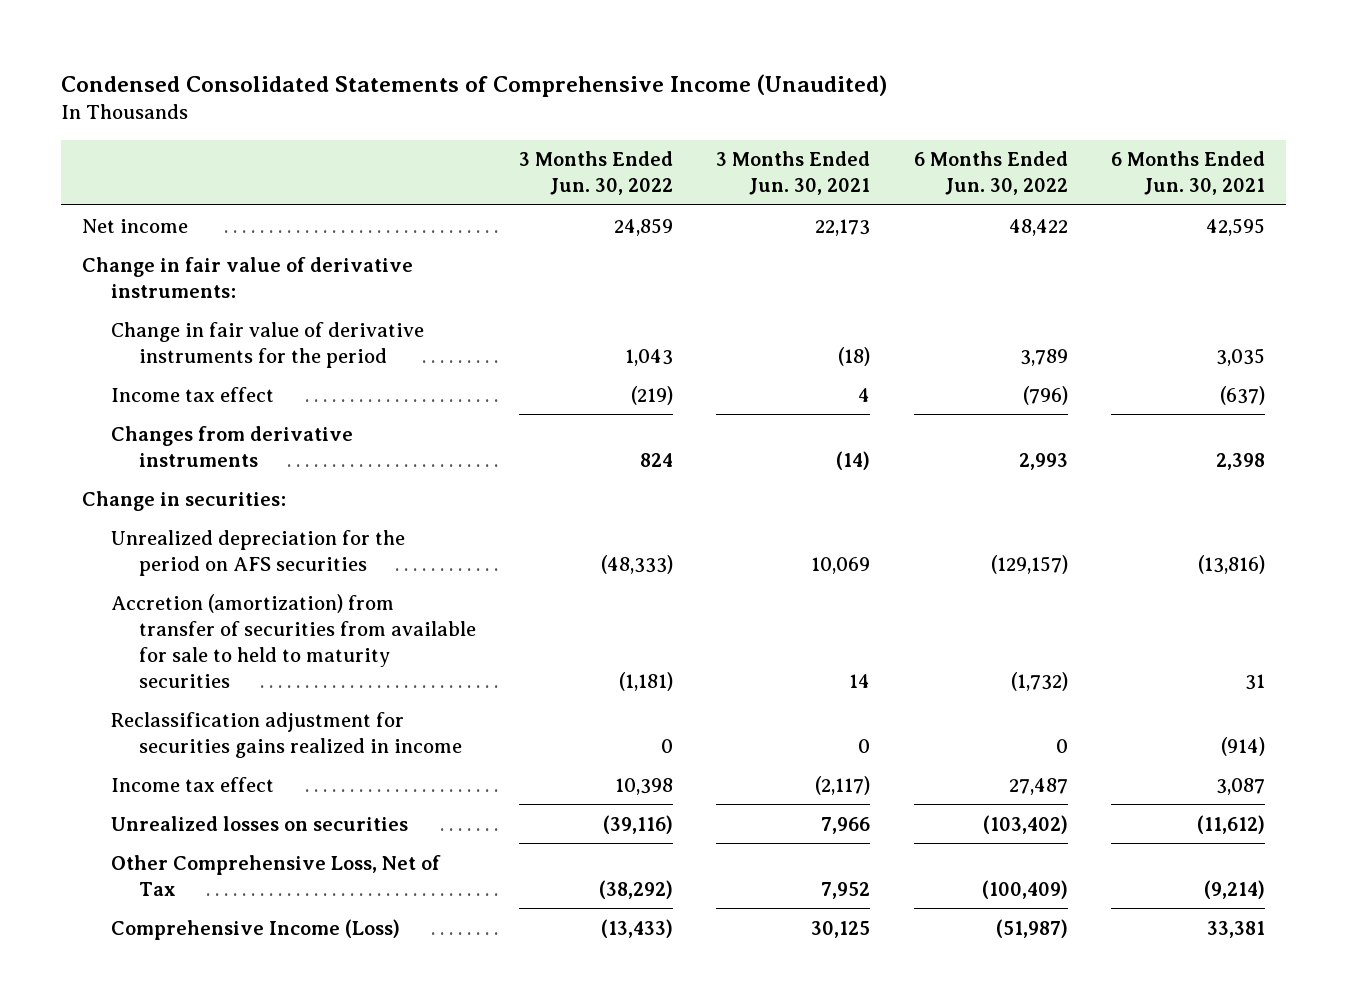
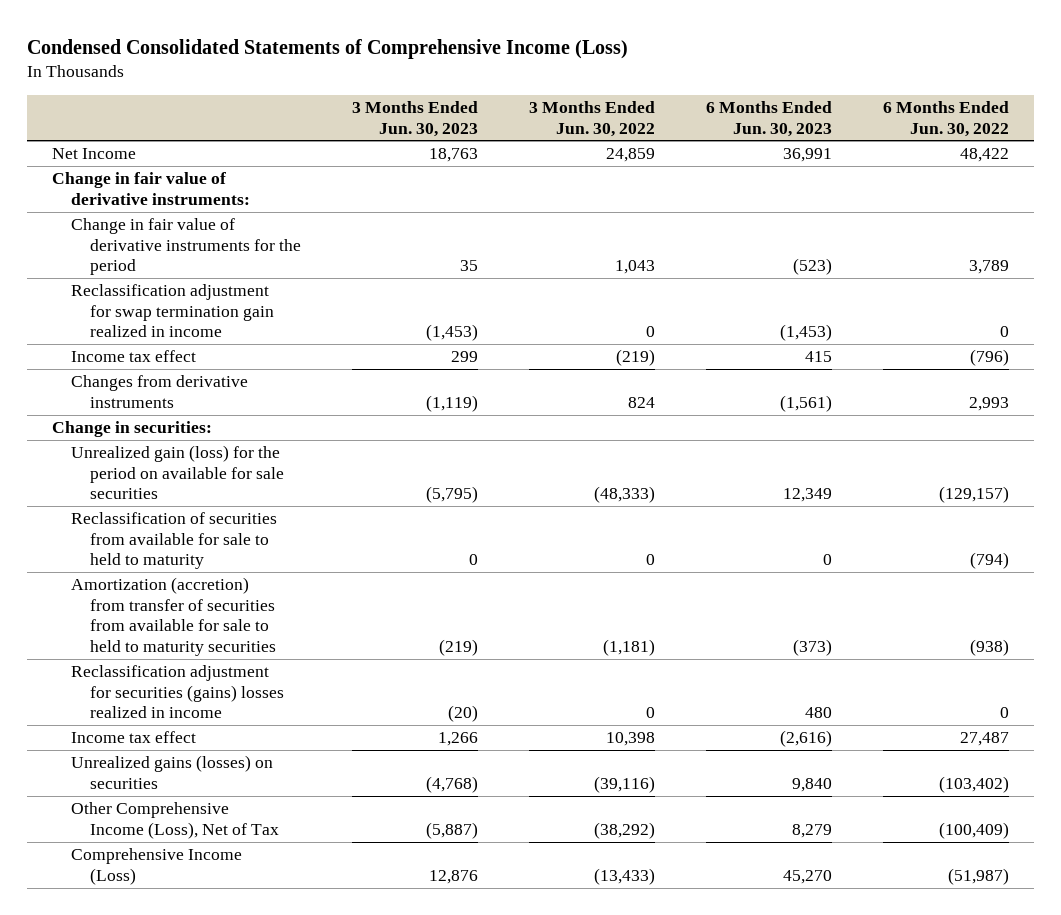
[60,74,887,98] Condensed Consolidated Statements of Comprehensive Income (Unaudited) -> [26,38,628,59] Condensed Consolidated Statements of Comprehensive Income (Loss)
[716,151,871,196] 3 Months Ended Jun. 30, 2021 -> none
[1110,151,1265,196] 6 Months Ended Jun. 30, 2021 -> none
none -> [352,100,479,137] 3 Months Ended Jun. 30, 2023
none -> [706,100,833,137] 6 Months Ended Jun. 30, 2023
[82,218,189,233] Net income -> [52,148,137,160] Net Income
none -> [71,284,275,338] Reclassification adjustment for swap termination gain realized in income
[110,529,405,576] Unrealized depreciation for the period on AFS securities -> [71,445,285,500] Unrealized gain (loss) for the period on available for sale securities
none -> [71,512,278,570] Reclassification of securities from available for sale to held to maturity
[110,593,477,688] Accretion (amortization) from transfer of securities from available for sale to held to maturity securities -> [71,577,277,656] Amortization (accretion) from transfer of securities from available for sale to held to maturity securities
[1010,671,1068,691] (1,732) -> [969,638,1009,656] (938)
[110,711,463,758] Reclassification adjustment for securities gains realized in income -> [71,665,285,719] Reclassification adjustment for securities (gains) losses realized in income
[110,815,408,831] Unrealized losses on securities -> [71,755,274,789] Unrealized gains (losses) on securities
[110,854,441,896] Other Comprehensive Loss, Net of Tax -> [71,802,280,839] Other Comprehensive Income (Loss), Net of Tax

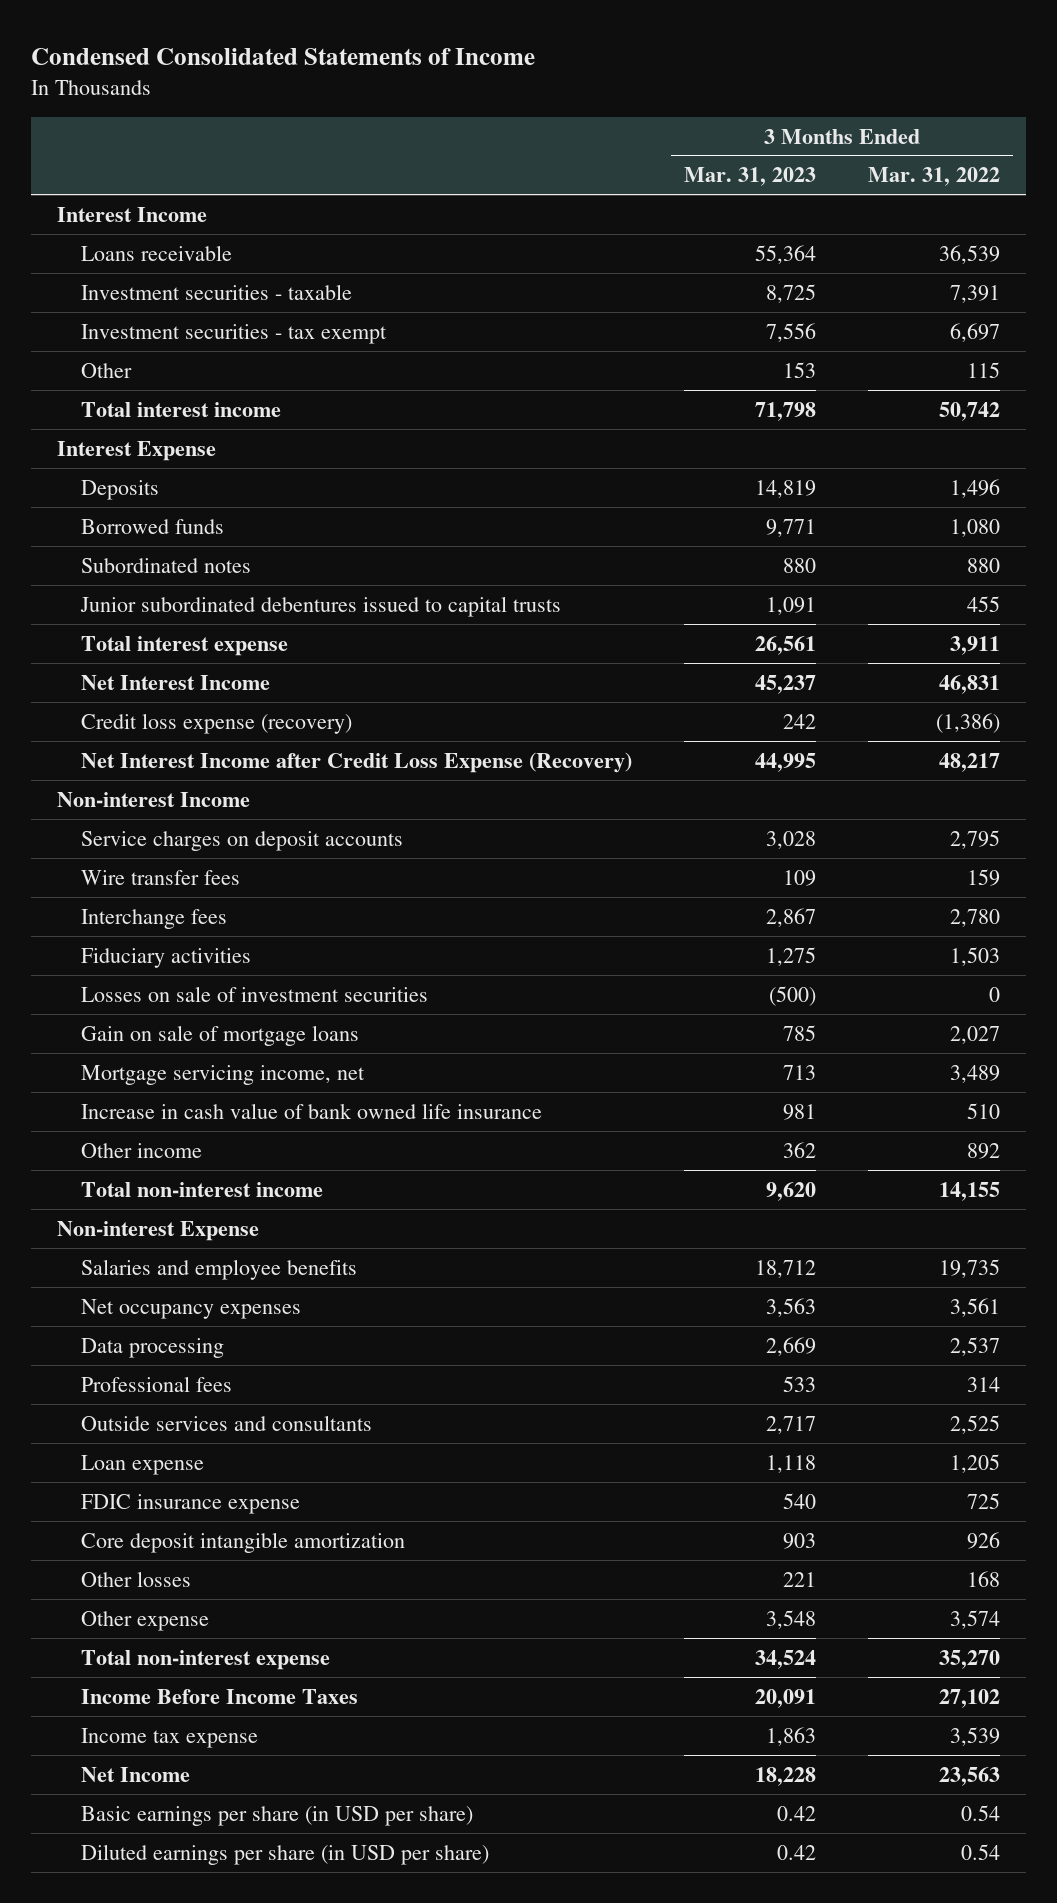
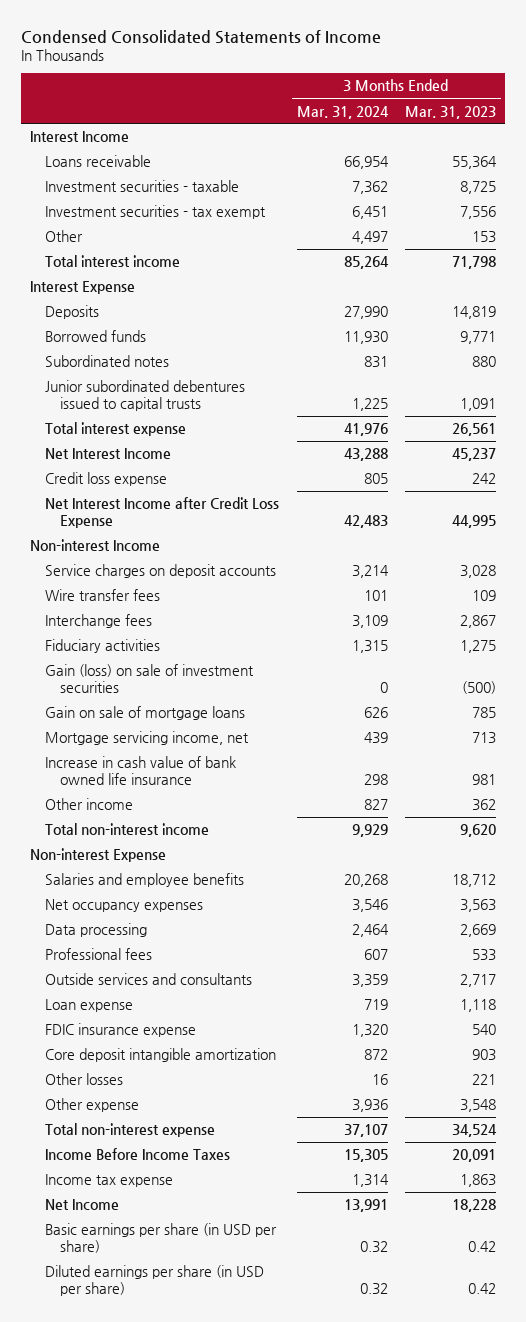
[868,167,1001,187] Mar. 31, 2022 -> none
none -> [296,105,389,119] Mar. 31, 2024
[81,712,353,734] Credit loss expense (recovery) -> [44,472,167,487] Credit loss expense
[81,751,633,773] Net Interest Income after Credit Loss Expense (Recovery) -> [44,497,279,529] Net Interest Income after Credit Loss Expense
[81,985,429,1002] Losses on sale of investment securities -> [44,664,254,694] Gain (loss) on sale of investment securities

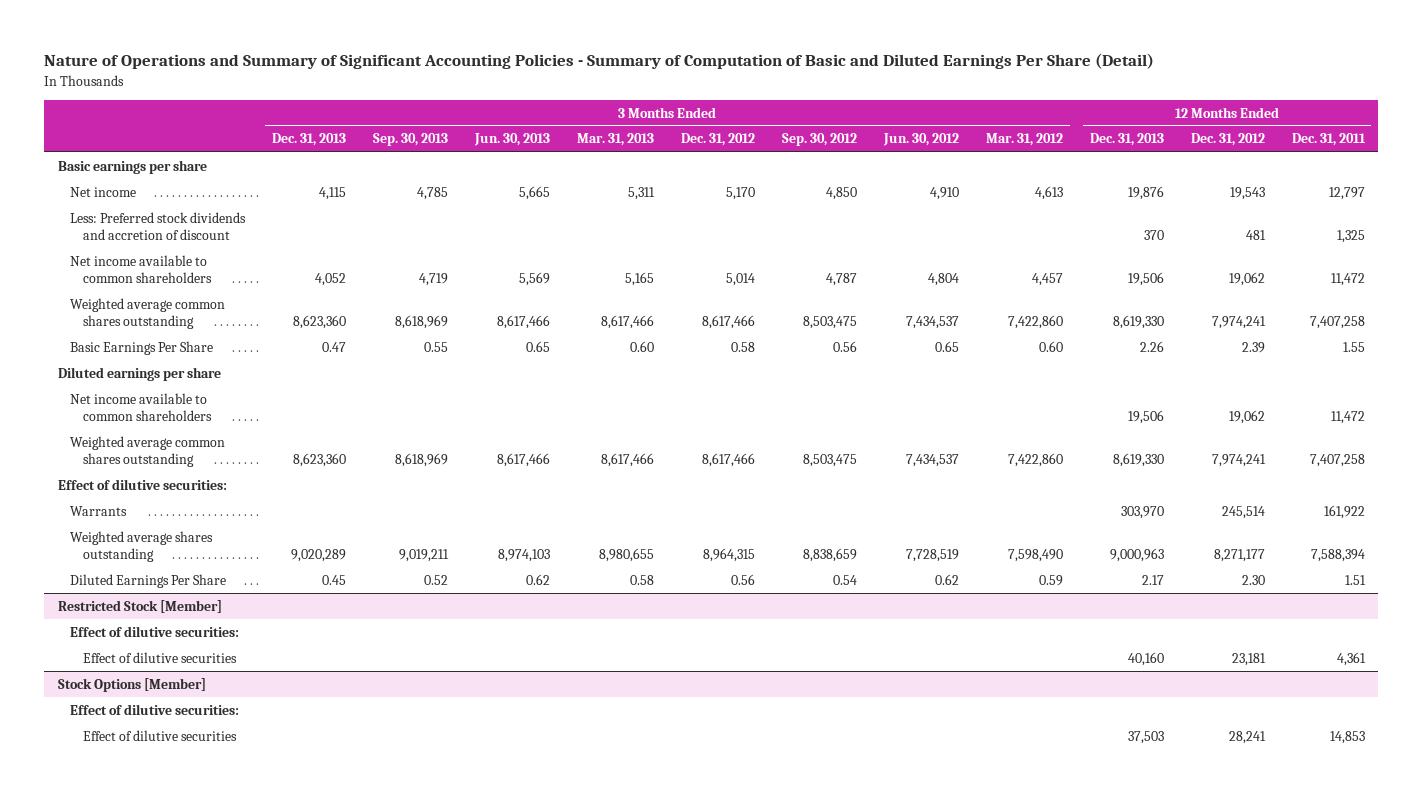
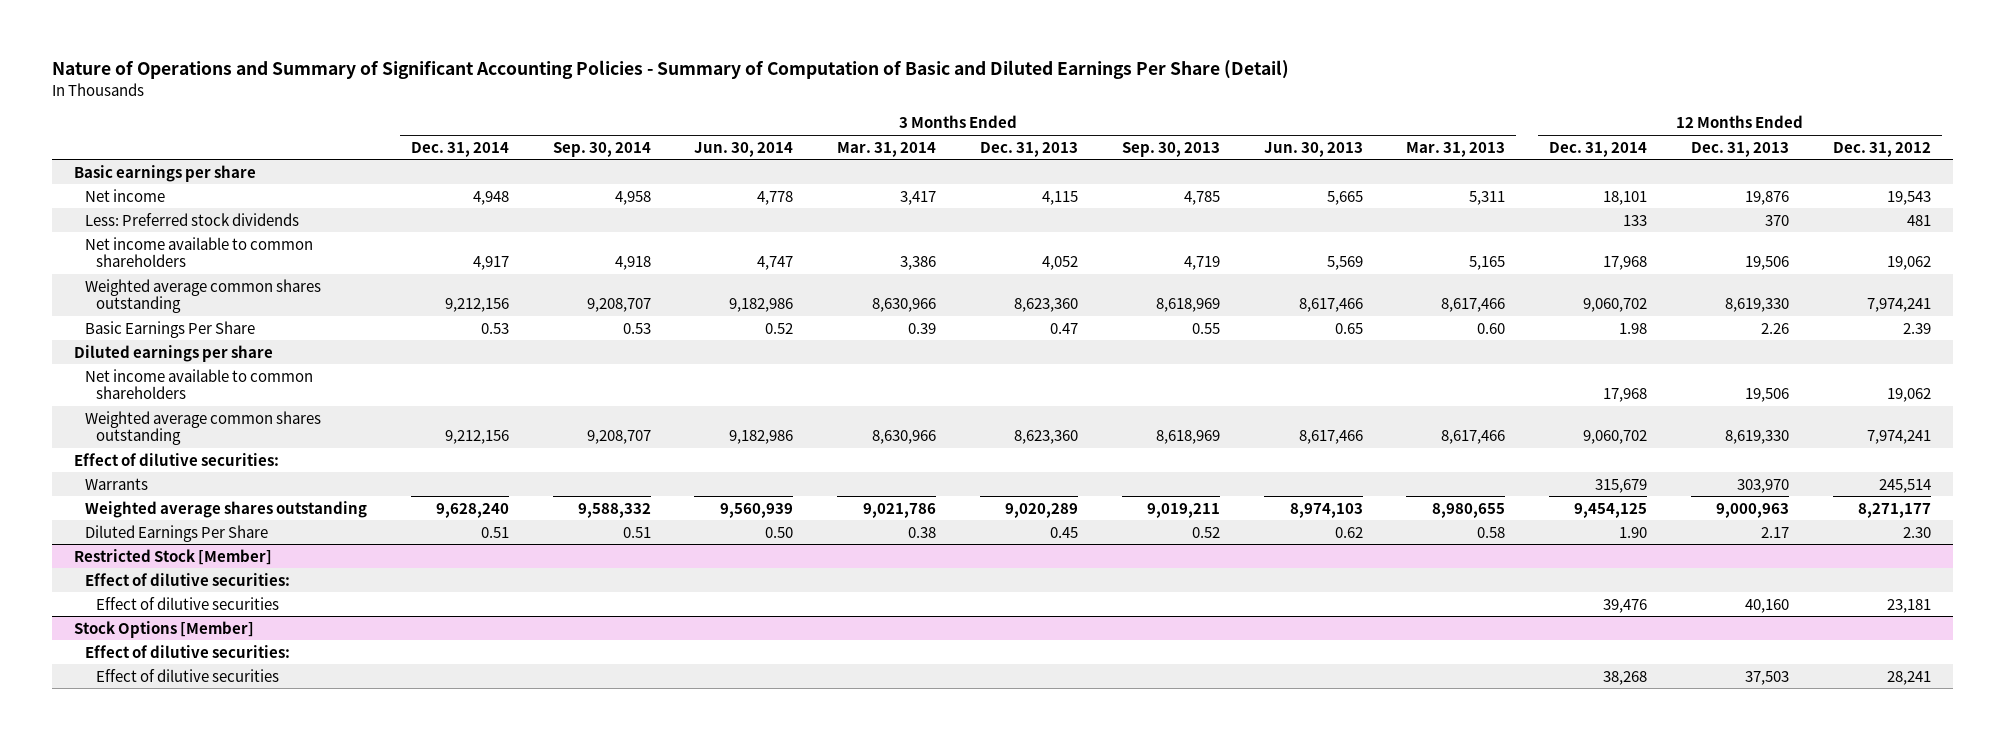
[680,133,755,147] Dec. 31, 2012 -> none
[781,133,857,147] Sep. 30, 2012 -> none
[882,133,959,147] Jun. 30, 2012 -> none
[985,133,1063,147] Mar. 31, 2012 -> none
[1291,133,1366,147] Dec. 31, 2011 -> none
none -> [410,141,509,157] Dec. 31, 2014
none -> [552,141,651,157] Sep. 30, 2014
none -> [694,141,794,157] Jun. 30, 2014
none -> [837,141,937,157] Mar. 31, 2014
none -> [1549,141,1648,157] Dec. 31, 2014
[70,211,247,241] Less: Preferred stock dividends and accretion of discount -> [85,212,300,226] Less: Preferred stock dividends

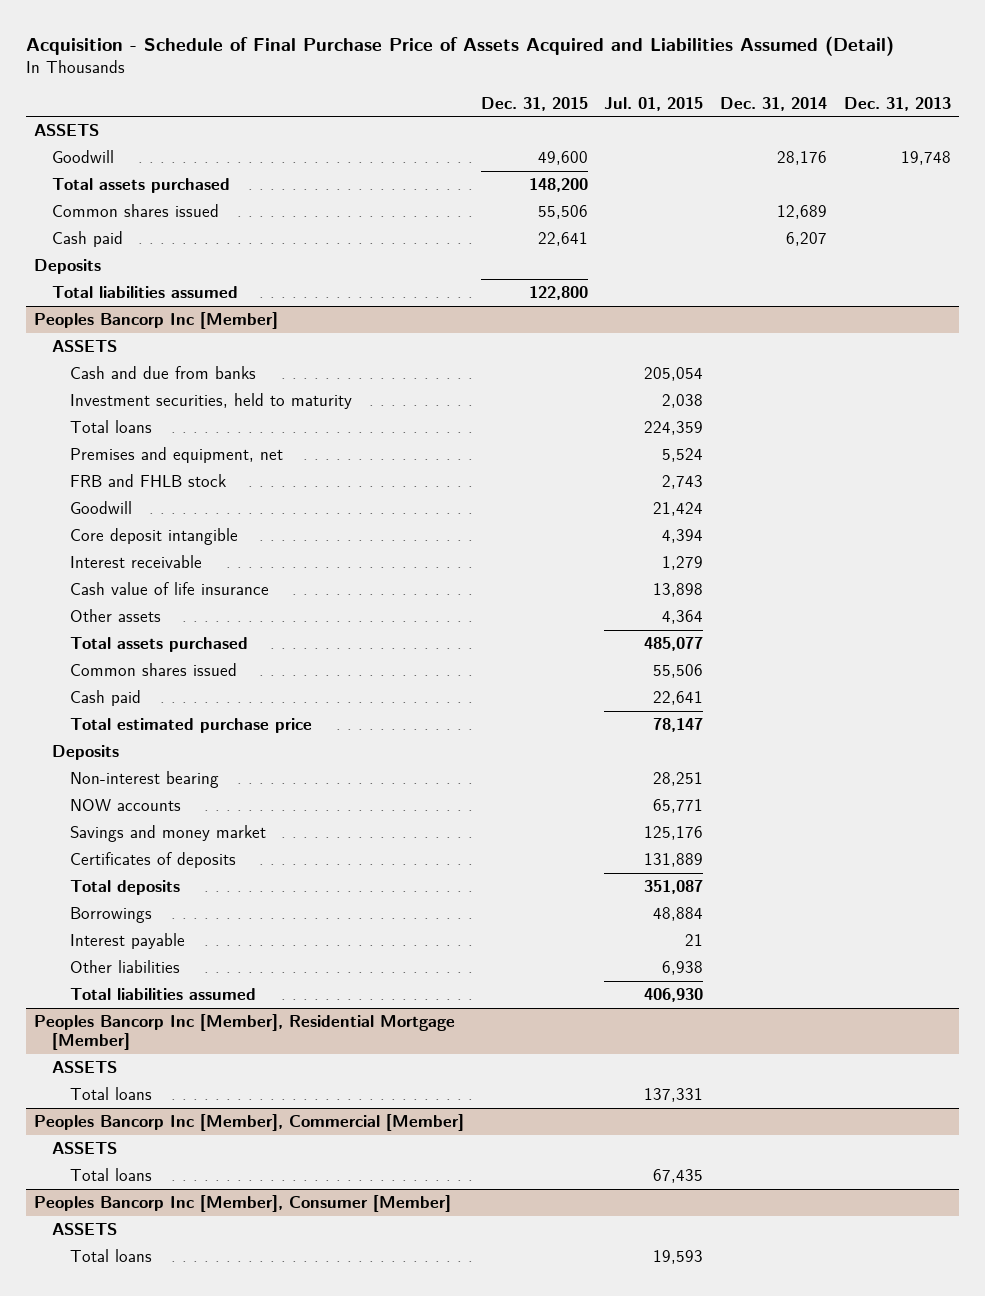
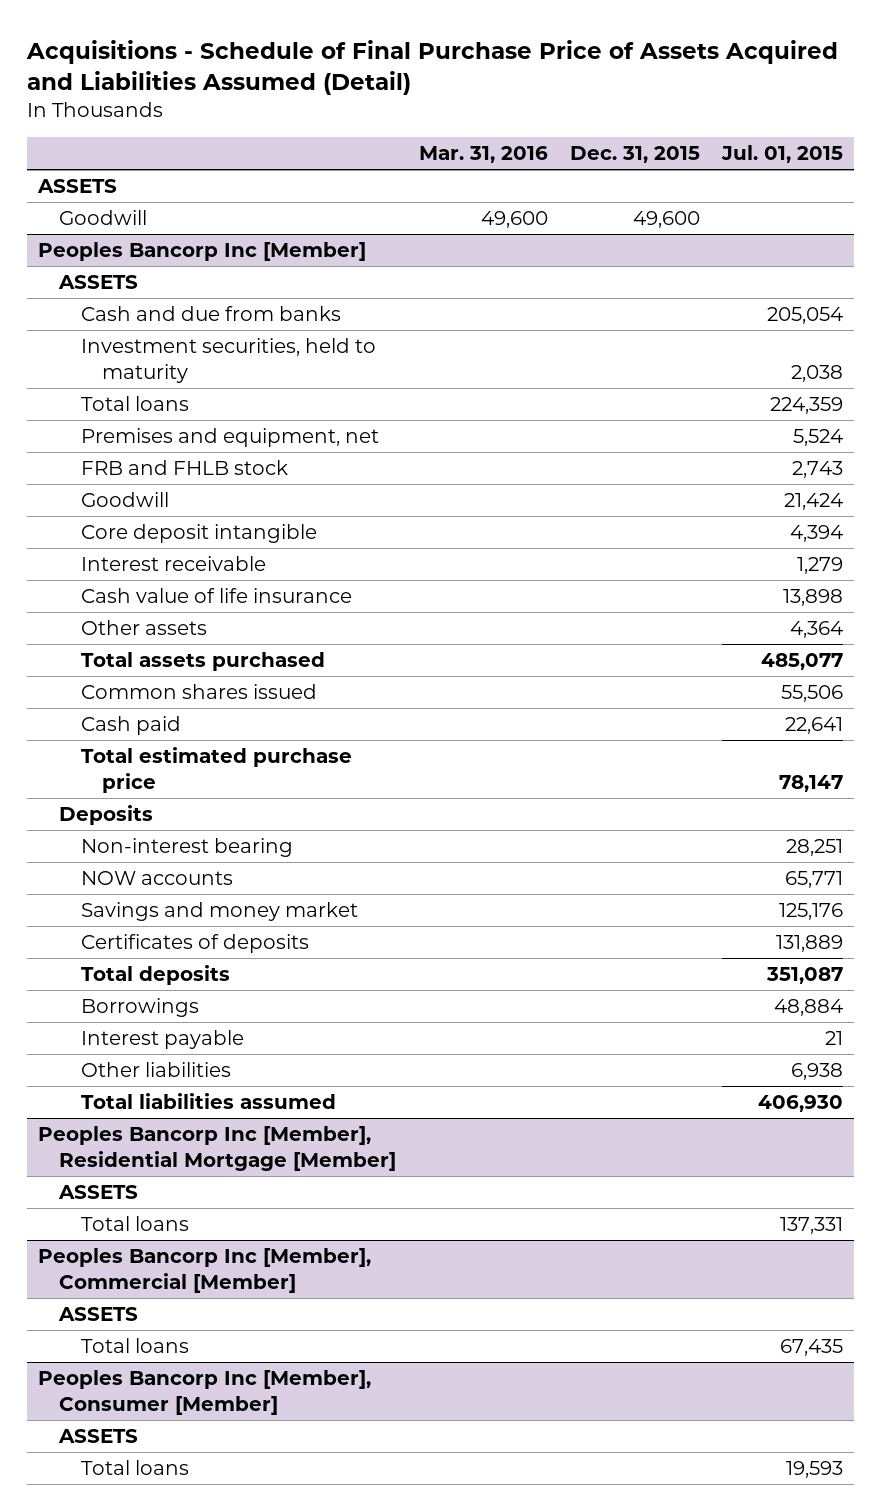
[26,36,895,57] Acquisition - Schedule of Final Purchase Price of Assets Acquired and Liabilities Assumed (Detail) -> [26,39,839,95] Acquisitions - Schedule of Final Purchase Price of Assets Acquired and Liabilities Assumed (Detail)
[719,96,827,111] Dec. 31, 2014 -> none
[843,96,951,111] Dec. 31, 2013 -> none
none -> [418,146,548,164] Mar. 31, 2016
[52,178,231,194] Total assets purchased -> none
[52,204,220,218] Common shares issued -> none
[52,231,124,248] Cash paid -> none
[34,259,102,275] Deposits -> none
[52,286,239,299] Total liabilities assumed -> none

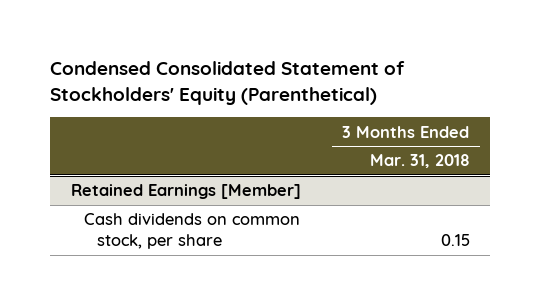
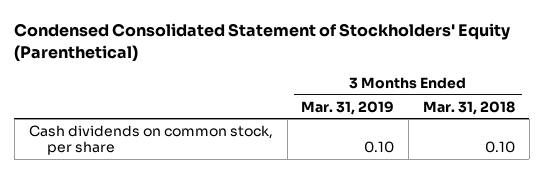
none -> [301,100,395,115] Mar. 31, 2019
[70,184,301,200] Retained Earnings [Member] -> none
[440,234,470,247] 0.15 -> [485,141,516,154] 0.10

